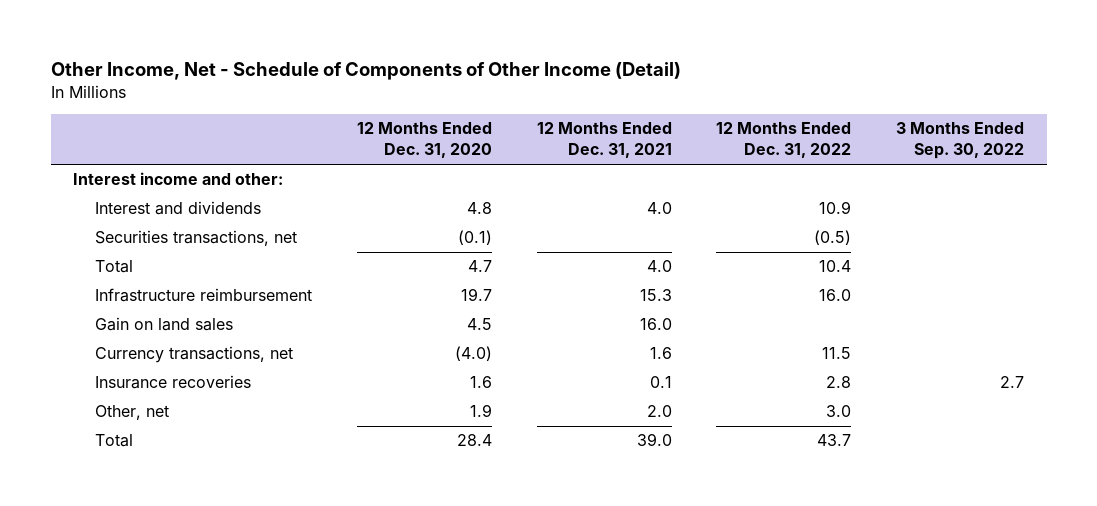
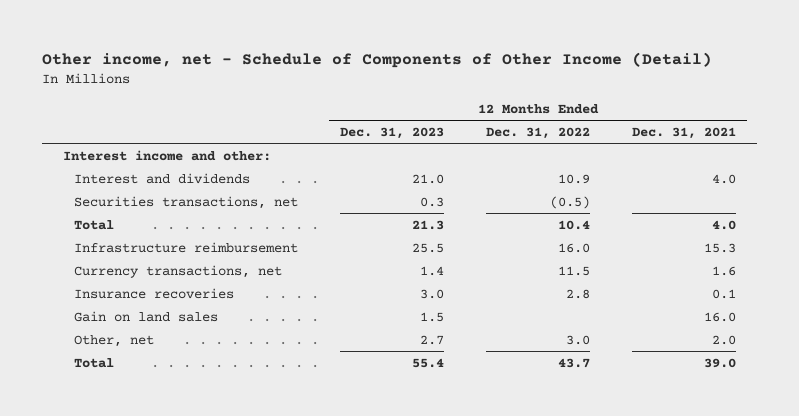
[50,61,681,80] Other Income, Net - Schedule of Components of Other Income (Detail) -> [41,52,712,69] Other income, net - Schedule of Components of Other Income (Detail)
[356,122,492,159] 12 Months Ended Dec. 31, 2020 -> none
[896,122,1025,160] 3 Months Ended Sep. 30, 2022 -> none
none -> [339,127,444,140] Dec. 31, 2023
[94,317,233,332] Gain on land sales -> [73,310,218,322] Gain on land sales

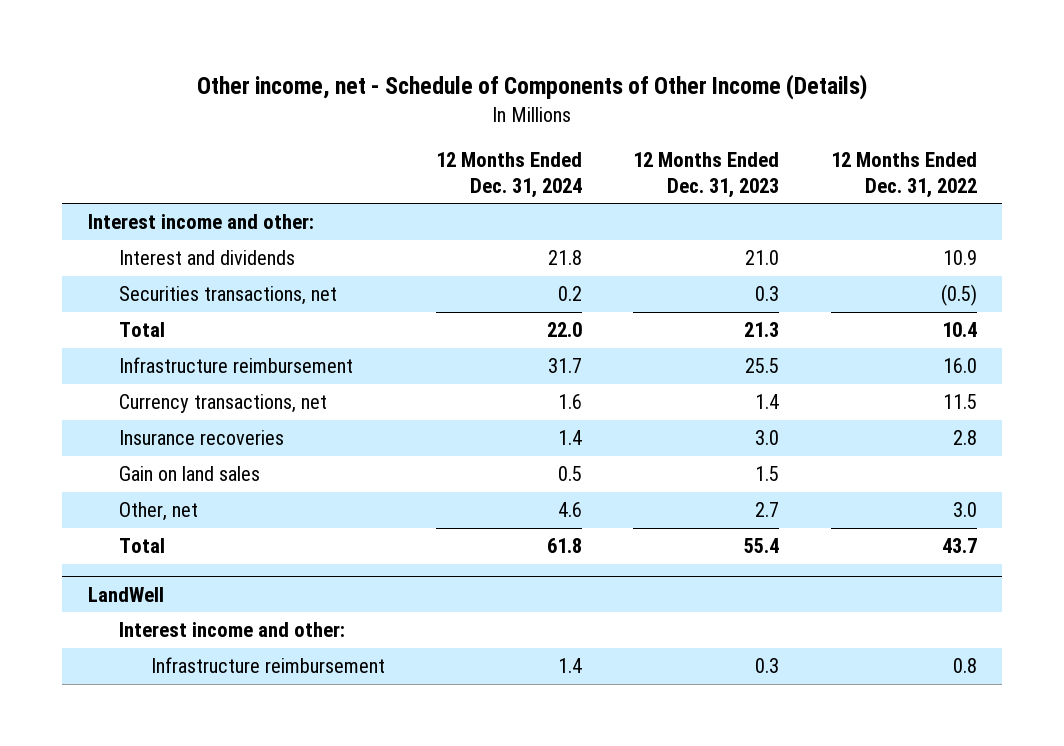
[41,52,712,69] Other income, net - Schedule of Components of Other Income (Detail) -> [197,73,868,100] Other income, net - Schedule of Components of Other Income (Details)
[632,127,737,140] Dec. 31, 2021 -> none
none -> [436,152,583,198] 12 Months Ended Dec. 31, 2024
none -> [87,586,164,602] LandWell
none -> [119,622,346,638] Interest income and other:
none -> [151,657,386,674] Infrastructure reimbursement

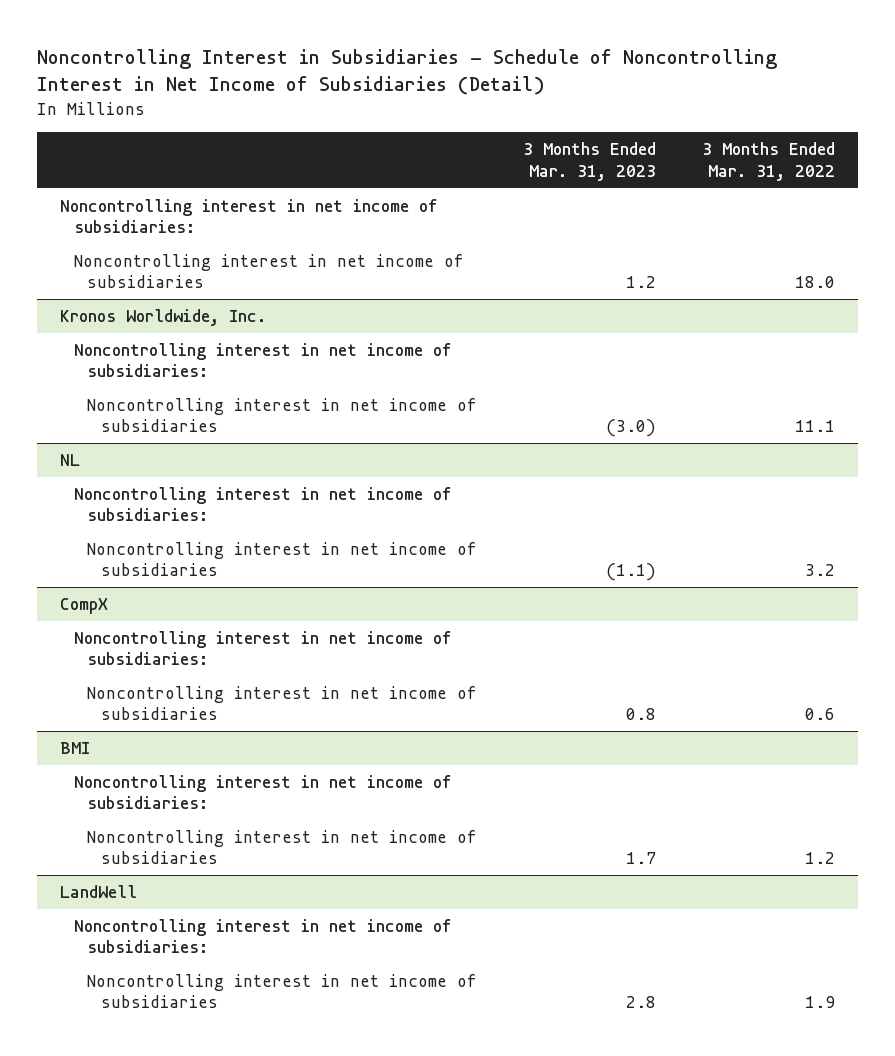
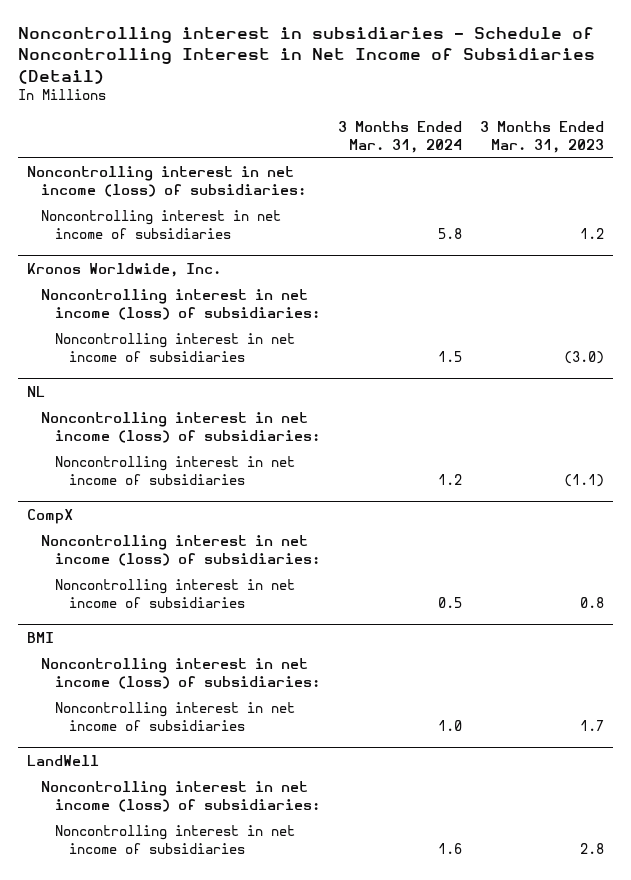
[37,49,778,96] Noncontrolling Interest in Subsidiaries - Schedule of Noncontrolling Interest in Net Income of Subsidiaries (Detail) -> [17,27,595,84] Noncontrolling interest in subsidiaries - Schedule of Noncontrolling Interest in Net Income of Subsidiaries (Detail)
[701,142,835,181] 3 Months Ended Mar. 31, 2022 -> none
none -> [337,121,462,153] 3 Months Ended Mar. 31, 2024
[60,198,439,234] Noncontrolling interest in net income of subsidiaries: -> [26,166,306,197] Noncontrolling interest in net income (loss) of subsidiaries:
[73,342,452,378] Noncontrolling interest in net income of subsidiaries: -> [40,289,320,320] Noncontrolling interest in net income (loss) of subsidiaries:
[73,486,452,522] Noncontrolling interest in net income of subsidiaries: -> [40,412,320,443] Noncontrolling interest in net income (loss) of subsidiaries:
[73,630,452,666] Noncontrolling interest in net income of subsidiaries: -> [40,535,320,566] Noncontrolling interest in net income (loss) of subsidiaries:
[73,774,452,810] Noncontrolling interest in net income of subsidiaries: -> [40,658,320,689] Noncontrolling interest in net income (loss) of subsidiaries:
[73,918,452,954] Noncontrolling interest in net income of subsidiaries: -> [40,781,320,812] Noncontrolling interest in net income (loss) of subsidiaries:

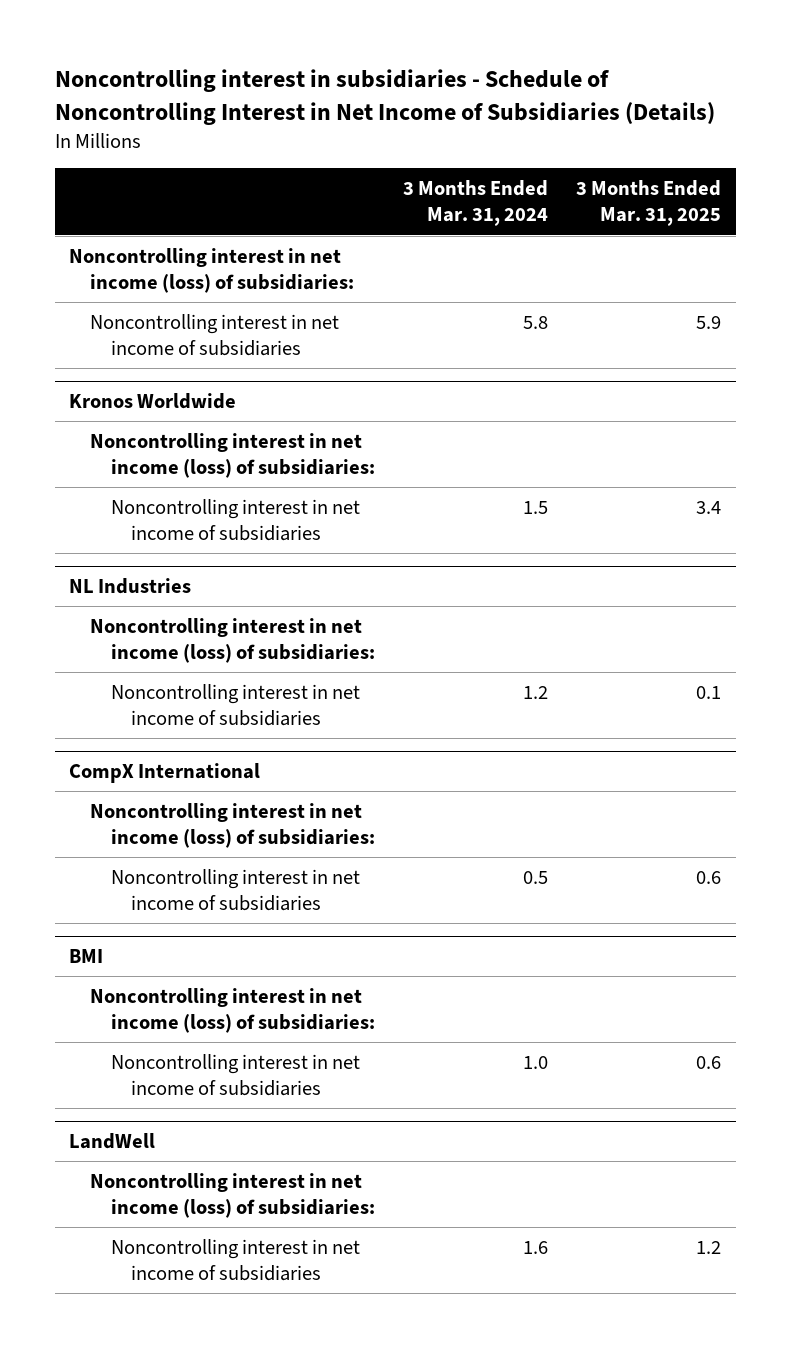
[17,27,595,84] Noncontrolling interest in subsidiaries - Schedule of Noncontrolling Interest in Net Income of Subsidiaries (Detail) -> [55,69,716,125] Noncontrolling interest in subsidiaries - Schedule of Noncontrolling Interest in Net Income of Subsidiaries (Details)
[479,121,604,153] 3 Months Ended Mar. 31, 2023 -> none
none -> [576,180,722,227] 3 Months Ended Mar. 31, 2025
[26,263,221,278] Kronos Worldwide, Inc. -> [69,392,237,409] Kronos Worldwide
[26,386,45,398] NL -> [69,577,192,594] NL Industries
[26,509,73,525] CompX -> [69,762,261,783] CompX International

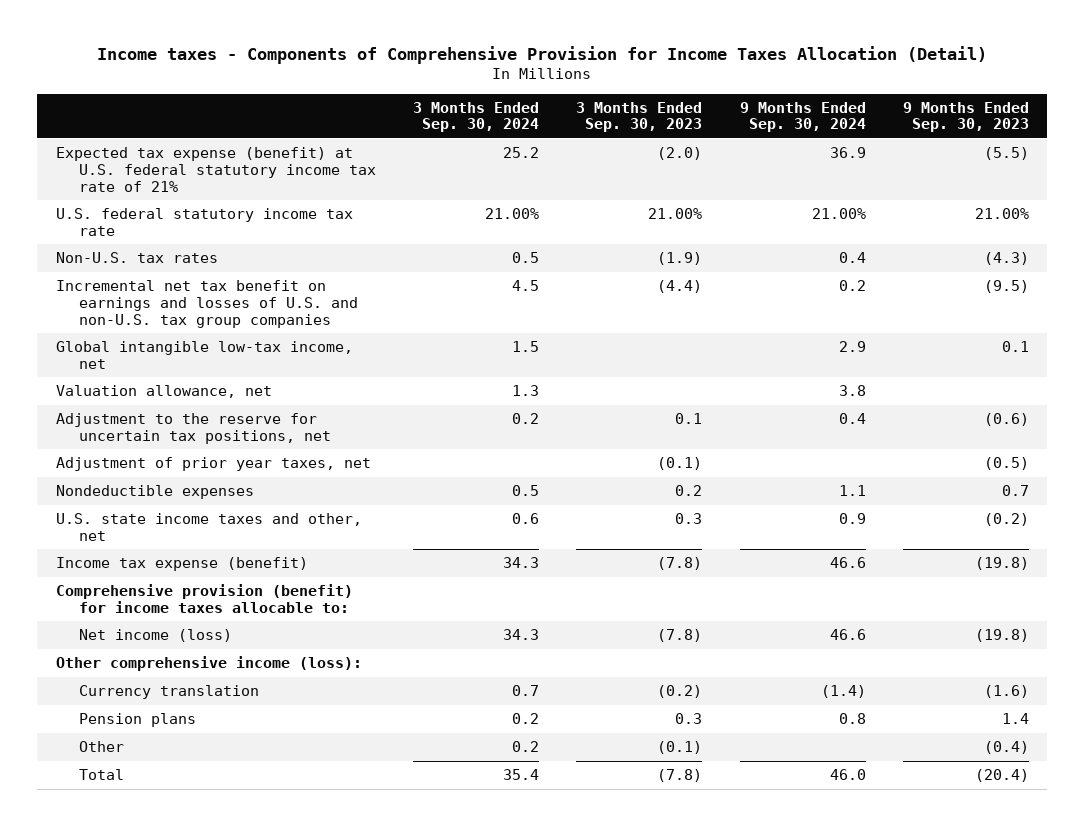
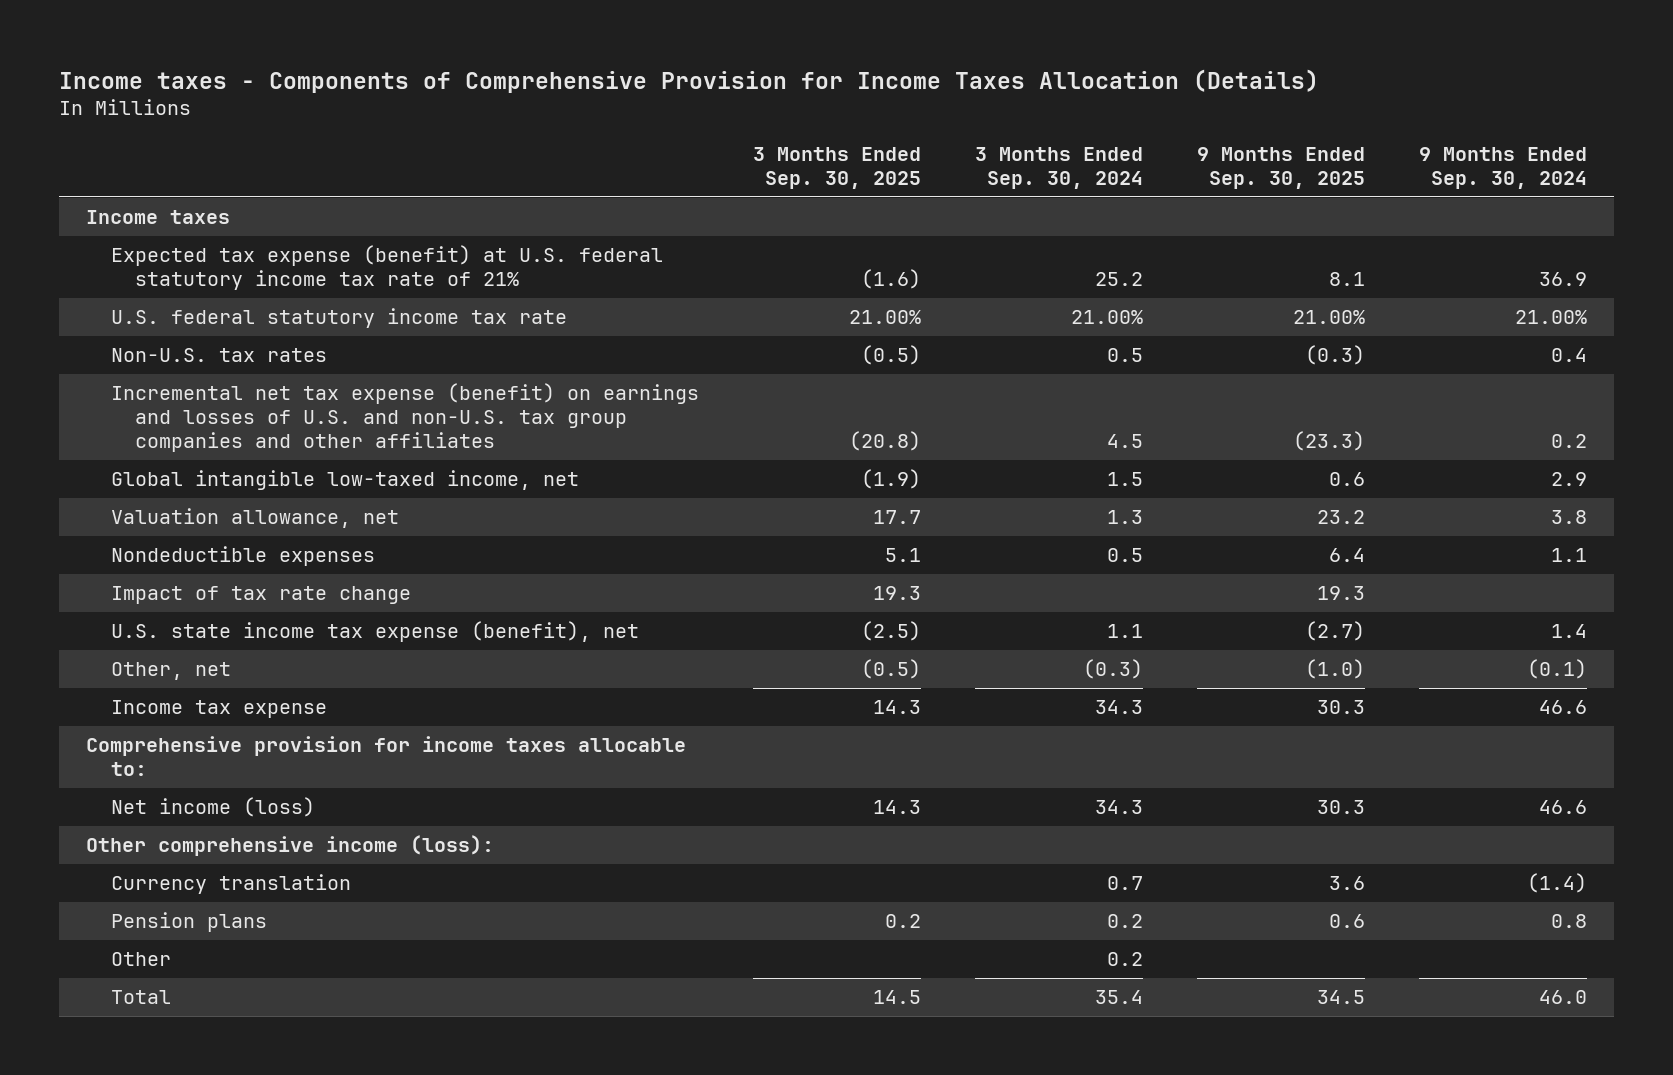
[97,45,988,64] Income taxes - Components of Comprehensive Provision for Income Taxes Allocation (Detail) -> [59,69,1320,94] Income taxes - Components of Comprehensive Provision for Income Taxes Allocation (Details)
[576,101,703,133] 3 Months Ended Sep. 30, 2023 -> none
[902,101,1029,133] 9 Months Ended Sep. 30, 2023 -> none
none -> [752,146,921,189] 3 Months Ended Sep. 30, 2025
none -> [1197,146,1366,189] 9 Months Ended Sep. 30, 2025
none -> [86,209,231,224] Income taxes
[55,280,358,328] Incremental net tax benefit on earnings and losses of U.S. and non-U.S. tax group companies -> [110,382,699,453] Incremental net tax expense (benefit) on earnings and losses of U.S. and non-U.S. tax group companies and other affiliates
[55,341,353,369] Global intangible low-tax income, net -> [110,469,579,490] Global intangible low-taxed income, net
[55,413,331,444] Adjustment to the reserve for uncertain tax positions, net -> none
[55,457,371,472] Adjustment of prior year taxes, net -> none
none -> [110,585,411,604] Impact of tax rate change
[55,513,362,541] U.S. state income taxes and other, net -> [110,620,639,642] U.S. state income tax expense (benefit), net
[511,513,539,525] 0.6 -> [1106,623,1143,638] 1.1
[838,513,866,525] 0.9 -> [1551,623,1588,638] 1.4
none -> [110,661,231,680] Other, net
[55,557,308,572] Income tax expense (benefit) -> [110,699,327,718] Income tax expense
[55,584,353,613] Comprehensive provision (benefit) for income taxes allocable to: -> [86,735,687,777] Comprehensive provision for income taxes allocable to:

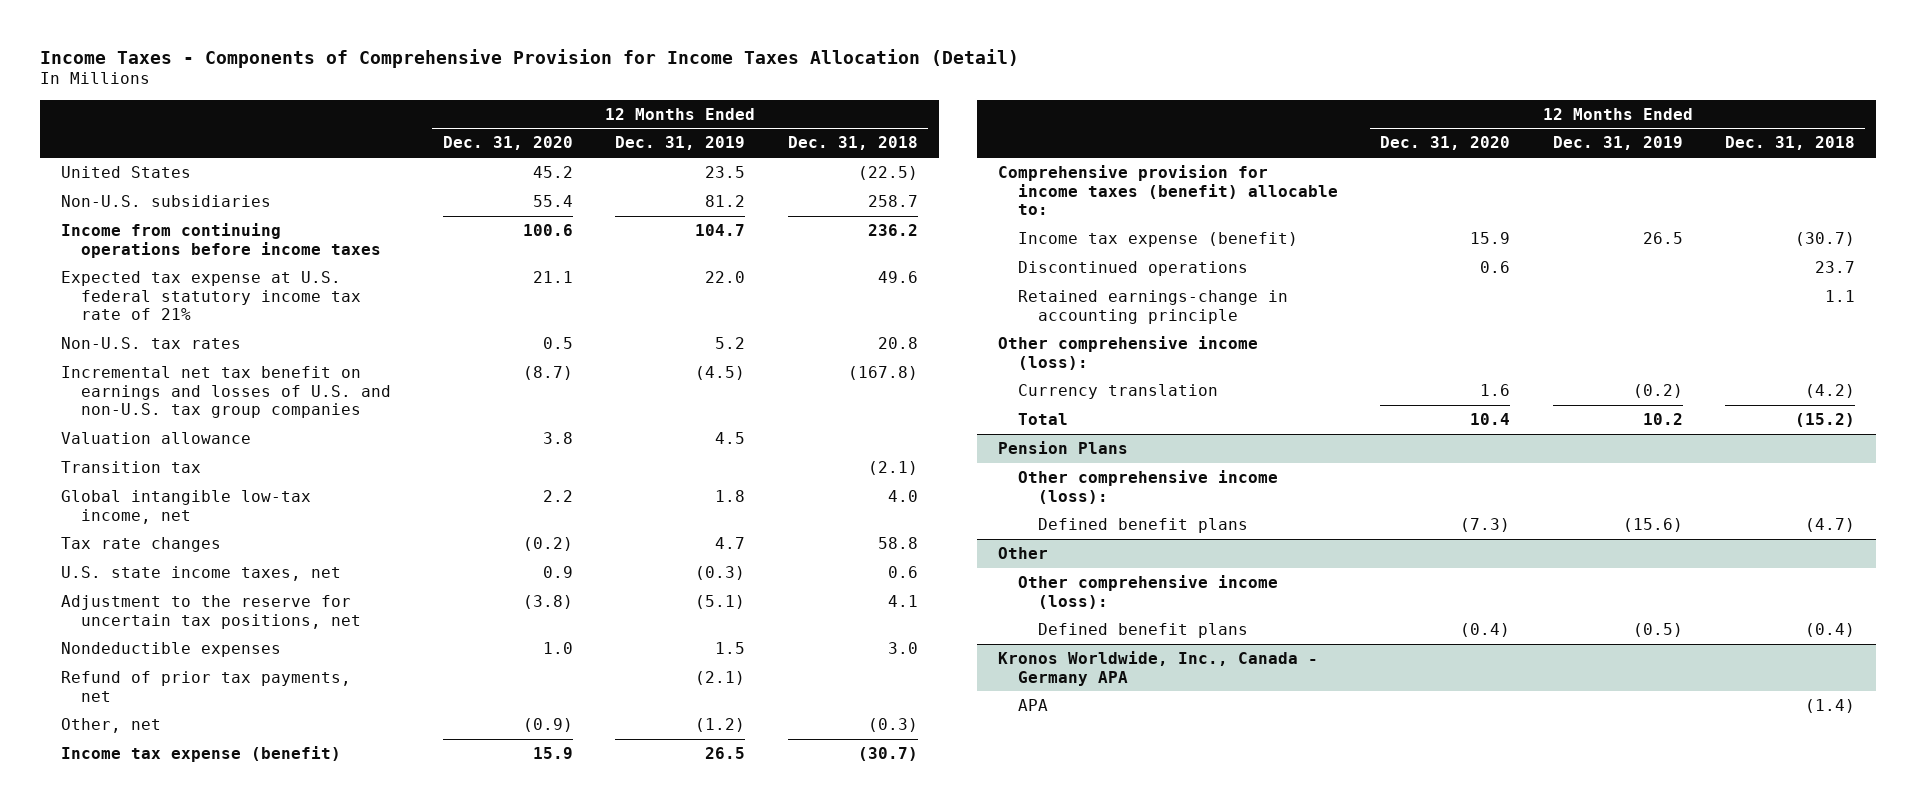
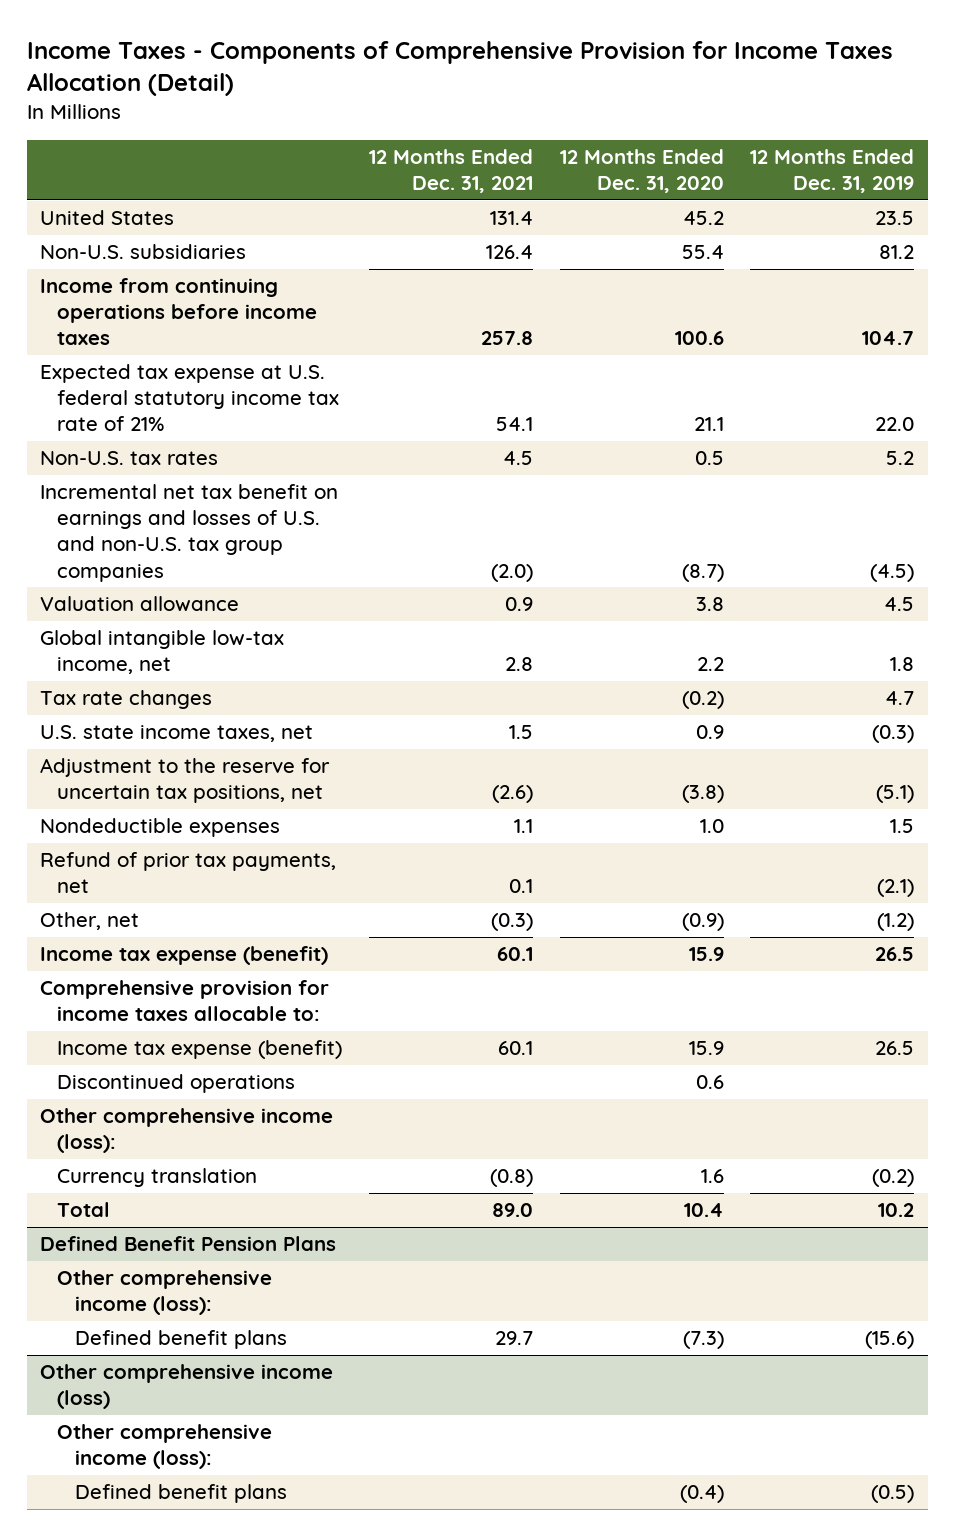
[787,136,918,151] Dec. 31, 2018 -> none
none -> [369,149,534,194] 12 Months Ended Dec. 31, 2021
[60,460,201,473] Transition tax -> none
[998,164,1339,216] Comprehensive provision for income taxes (benefit) allocable to: -> [40,980,330,1022] Comprehensive provision for income taxes allocable to:
[1018,289,1289,324] Retained earnings-change in accounting principle -> none
[998,440,1129,454] Pension Plans -> [40,1236,337,1252] Defined Benefit Pension Plans
[998,546,1049,559] Other -> [40,1364,334,1410] Other comprehensive income (loss)
[998,650,1319,686] Kronos Worldwide, Inc., Canada - Germany APA -> none
[1018,698,1049,711] APA -> none

